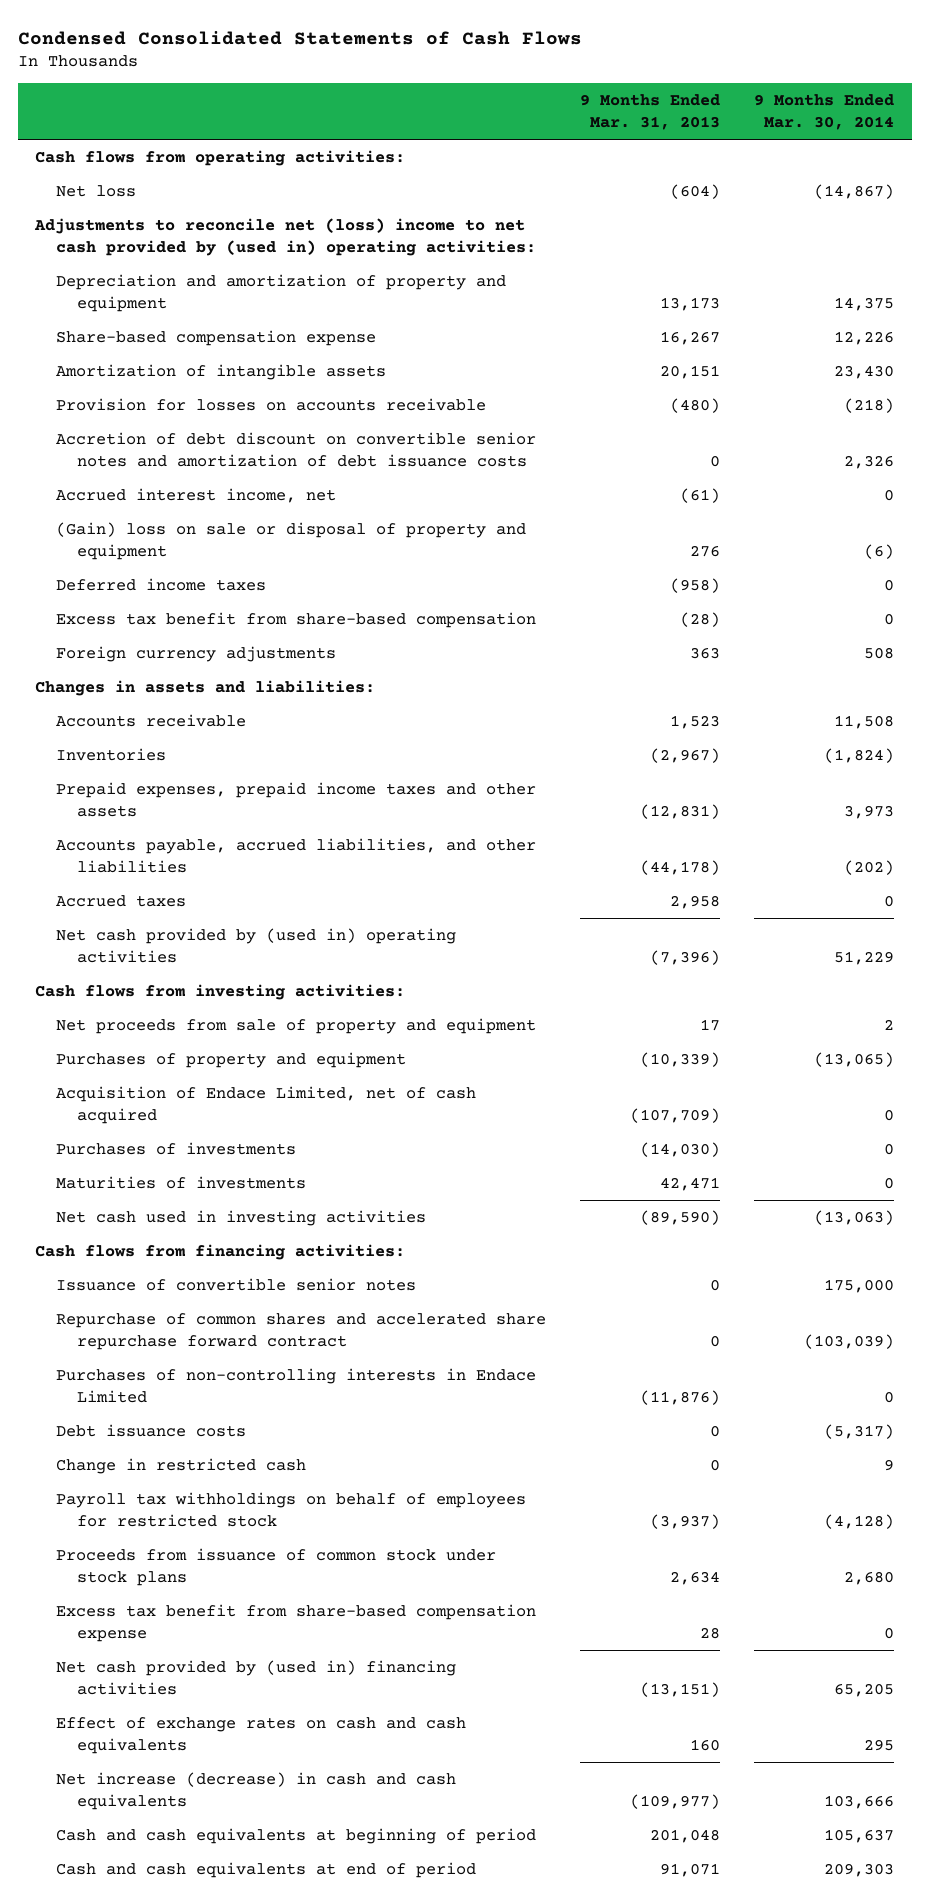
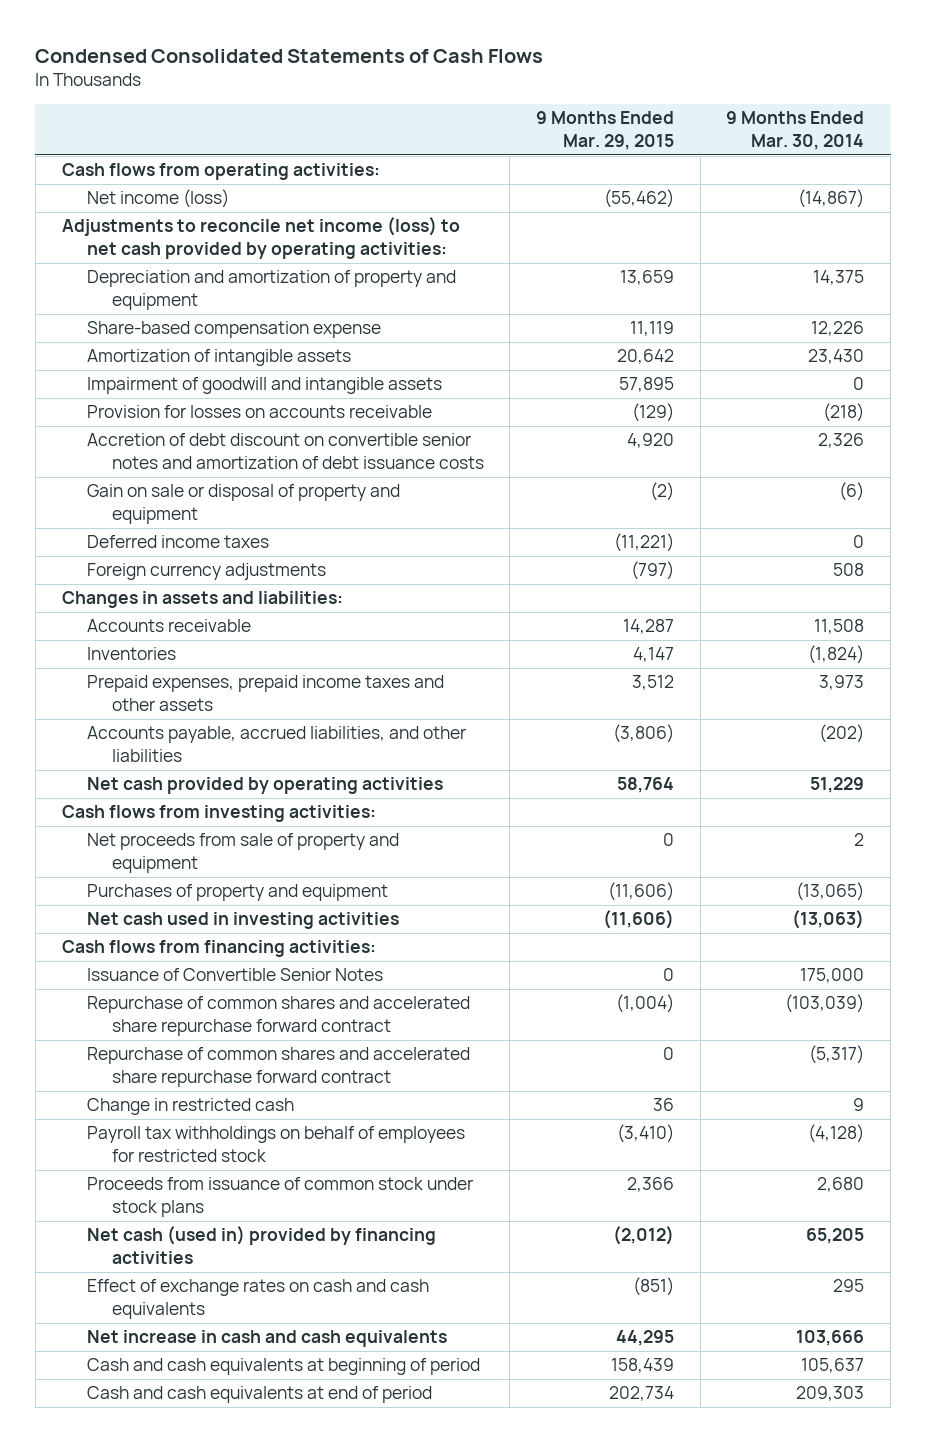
[580,94,721,130] 9 Months Ended Mar. 31, 2013 -> none
none -> [536,111,675,151] 9 Months Ended Mar. 29, 2015
[55,185,136,198] Net loss -> [86,189,229,209] Net income (loss)
[33,218,536,256] Adjustments to reconcile net (loss) income to net cash provided by (used in) operating activities: -> [61,217,460,260] Adjustments to reconcile net income (loss) to net cash provided by operating activities:
none -> [86,377,442,395] Impairment of goodwill and intangible assets
[55,488,336,504] Accrued interest income, net -> none
[55,522,526,560] (Gain) loss on sale or disposal of property and equipment -> [86,484,400,525] Gain on sale or disposal of property and equipment
[55,612,536,629] Excess tax benefit from share-based compensation -> none
[55,895,186,908] Accrued taxes -> none
[55,928,456,963] Net cash provided by (used in) operating activities -> [86,777,443,795] Net cash provided by operating activities
[55,1086,476,1124] Acquisition of Endace Limited, net of cash acquired -> none
[55,1142,296,1156] Purchases of investments -> none
[55,1176,306,1190] Maturities of investments -> none
[55,1278,416,1292] Issuance of convertible senior notes -> [86,968,383,982] Issuance of Convertible Senior Notes
[55,1368,536,1403] Purchases of non-controlling interests in Endace Limited -> none
[55,1424,246,1438] Debt issuance costs -> [86,1047,470,1088] Repurchase of common shares and accelerated share repurchase forward contract
[55,1604,536,1642] Excess tax benefit from share-based compensation expense -> none
[55,1660,456,1695] Net cash provided by (used in) financing activities -> [86,1226,436,1265] Net cash (used in) provided by financing activities
[55,1772,456,1810] Net increase (decrease) in cash and cash equivalents -> [86,1330,447,1348] Net increase in cash and cash equivalents

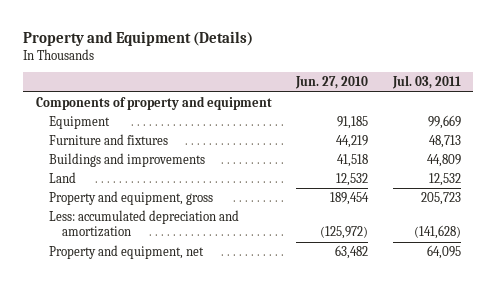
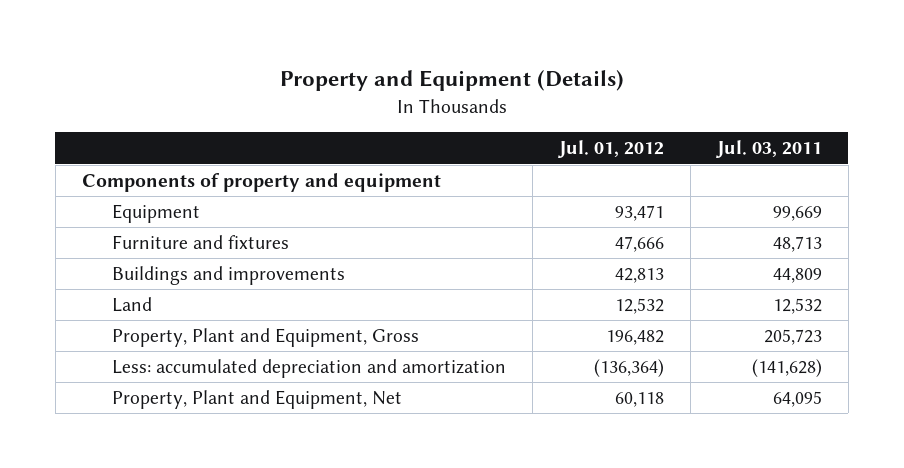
[295,76,369,90] Jun. 27, 2010 -> none
none -> [558,140,665,159] Jul. 01, 2012
[48,190,213,205] Property and equipment, gross -> [112,328,420,348] Property, Plant and Equipment, Gross
[48,244,204,259] Property and equipment, net -> [112,390,403,410] Property, Plant and Equipment, Net

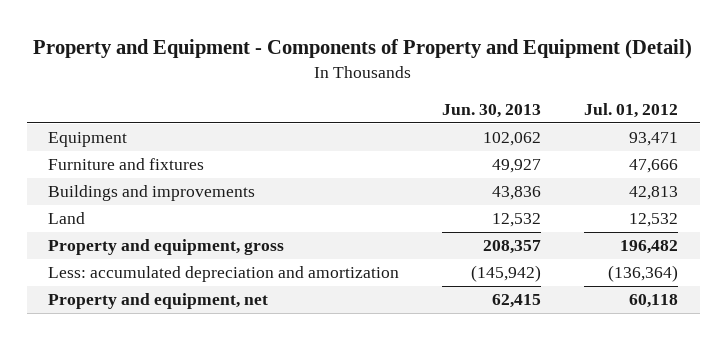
[279,70,624,92] Property and Equipment (Details) -> [33,39,693,60] Property and Equipment - Components of Property and Equipment (Detail)
[715,140,822,159] Jul. 03, 2011 -> none
none -> [442,103,542,118] Jun. 30, 2013
[81,173,441,193] Components of property and equipment -> none
[112,328,420,348] Property, Plant and Equipment, Gross -> [48,239,285,256] Property and equipment, gross
[112,390,403,410] Property, Plant and Equipment, Net -> [48,293,269,310] Property and equipment, net

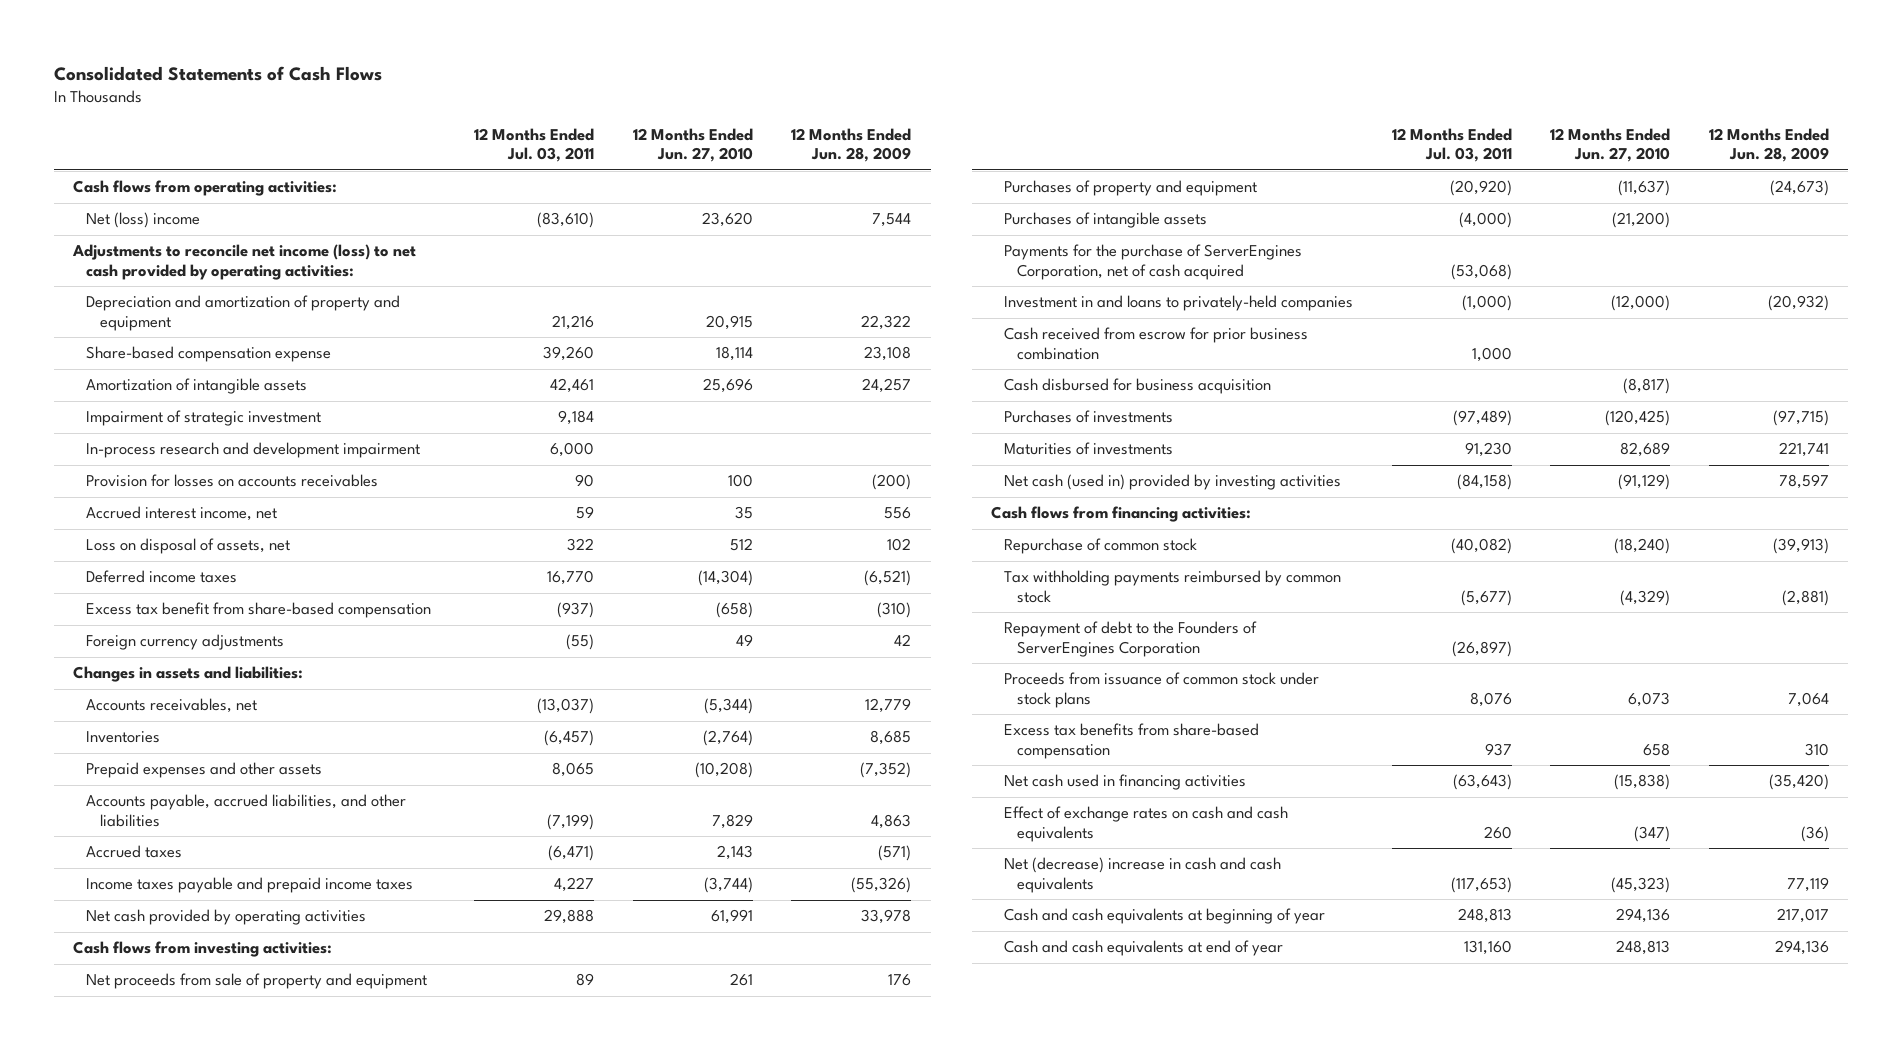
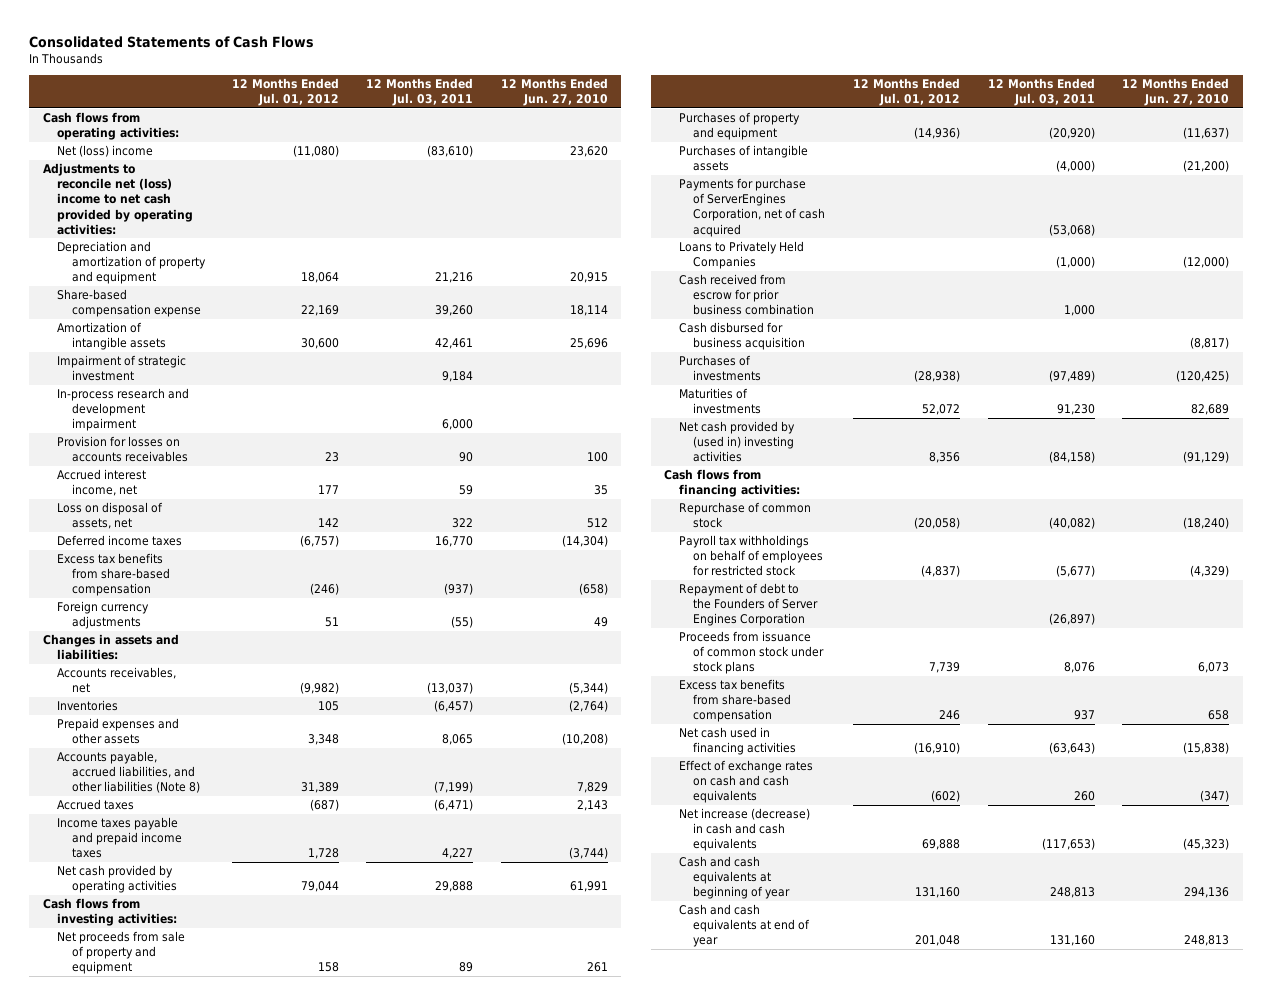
[791,127,912,163] 12 Months Ended Jun. 28, 2009 -> none
none -> [231,77,339,106] 12 Months Ended Jul. 01, 2012
[72,244,417,280] Adjustments to reconcile net income (loss) to net cash provided by operating activities: -> [42,163,194,235] Adjustments to reconcile net (loss) income to net cash provided by operating activities:
[86,602,432,619] Excess tax benefit from share-based compensation -> [57,553,170,597] Excess tax benefits from share-based compensation
[86,794,407,827] Accounts payable, accrued liabilities, and other liabilities -> [57,751,200,794] Accounts payable, accrued liabilities, and other liabilities (Note 8)
[1004,244,1303,280] Payments for the purchase of ServerEngines Corporation, net of cash acquired -> [678,178,825,237] Payments for purchase of ServerEngines Corporation, net of cash acquired
[1004,295,1354,312] Investment in and loans to privately-held companies -> [678,241,804,270] Loans to Privately Held Companies
[1004,474,1342,491] Net cash (used in) provided by investing activities -> [678,421,795,463] Net cash provided by (used in) investing activities
[1004,570,1342,603] Tax withholding payments reimbursed by common stock -> [678,535,823,577] Payroll tax withholdings on behalf of employees for restricted stock
[1004,621,1258,657] Repayment of debt to the Founders of ServerEngines Corporation -> [678,583,818,627] Repayment of debt to the Founders of Server Engines Corporation
[1004,857,1282,893] Net (decrease) increase in cash and cash equivalents -> [678,808,810,852] Net increase (decrease) in cash and cash equivalents

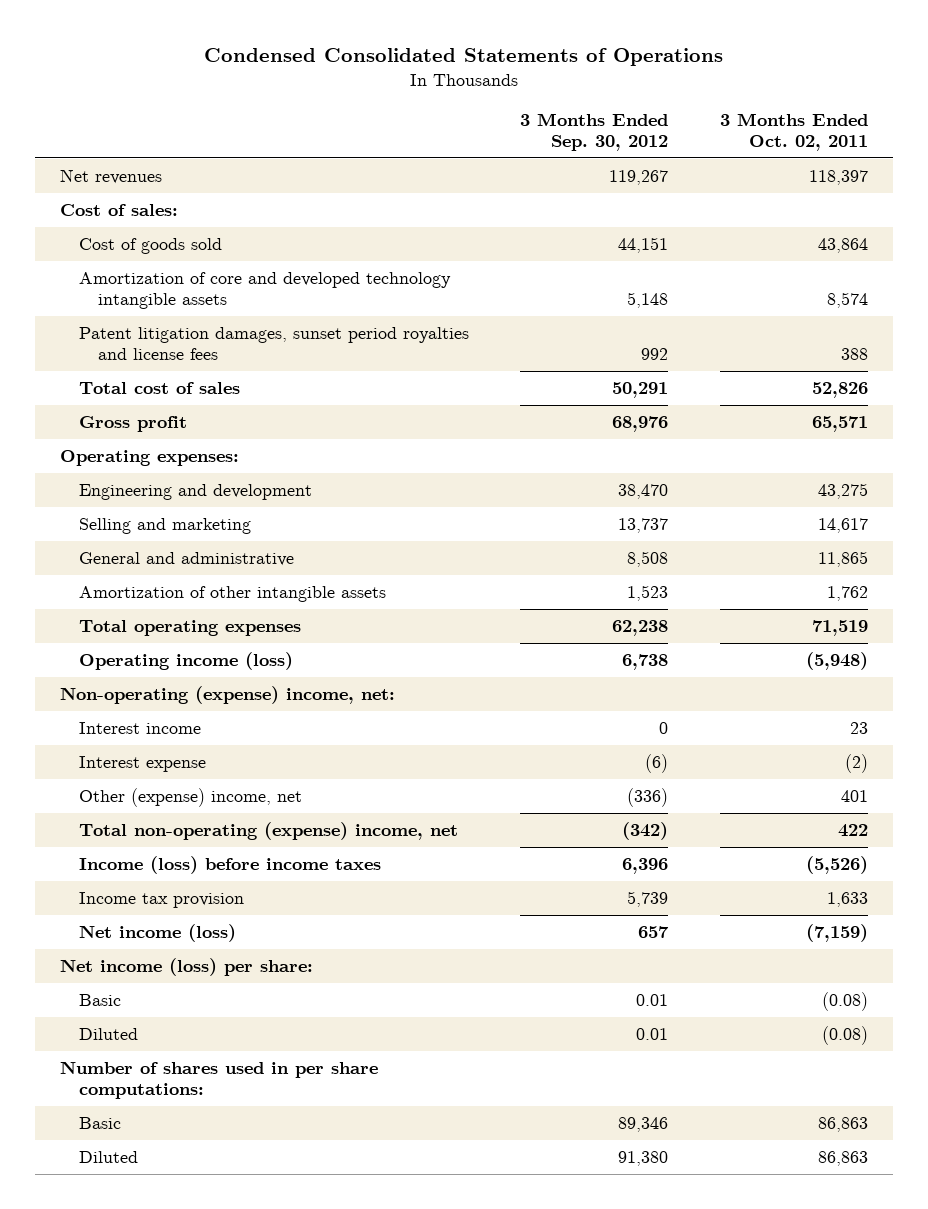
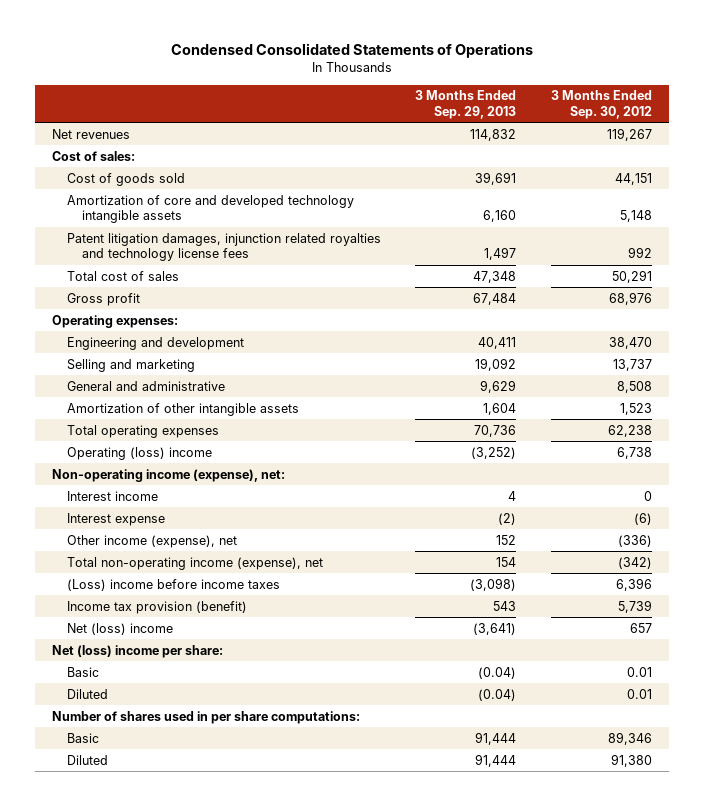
[719,113,868,151] 3 Months Ended Oct. 02, 2011 -> none
none -> [415,90,517,119] 3 Months Ended Sep. 29, 2013
[79,327,470,360] Patent litigation damages, sunset period royalties and license fees -> [67,232,382,262] Patent litigation damages, injunction related royalties and technology license fees
[79,652,294,671] Operating income (loss) -> [67,446,213,460] Operating (loss) income
[60,686,396,705] Non-operating (expense) income, net: -> [52,468,286,482] Non-operating income (expense), net:
[79,788,303,808] Other (expense) income, net -> [67,534,238,548] Other income (expense), net
[79,822,459,841] Total non-operating (expense) income, net -> [67,556,324,570] Total non-operating income (expense), net
[79,856,382,875] Income (loss) before income taxes -> [67,578,281,591] (Loss) income before income taxes
[79,892,245,909] Income tax provision -> [67,600,248,614] Income tax provision (benefit)
[79,924,237,943] Net income (loss) -> [67,622,174,635] Net (loss) income
[60,958,314,977] Net income (loss) per share: -> [52,644,224,658] Net (loss) income per share:

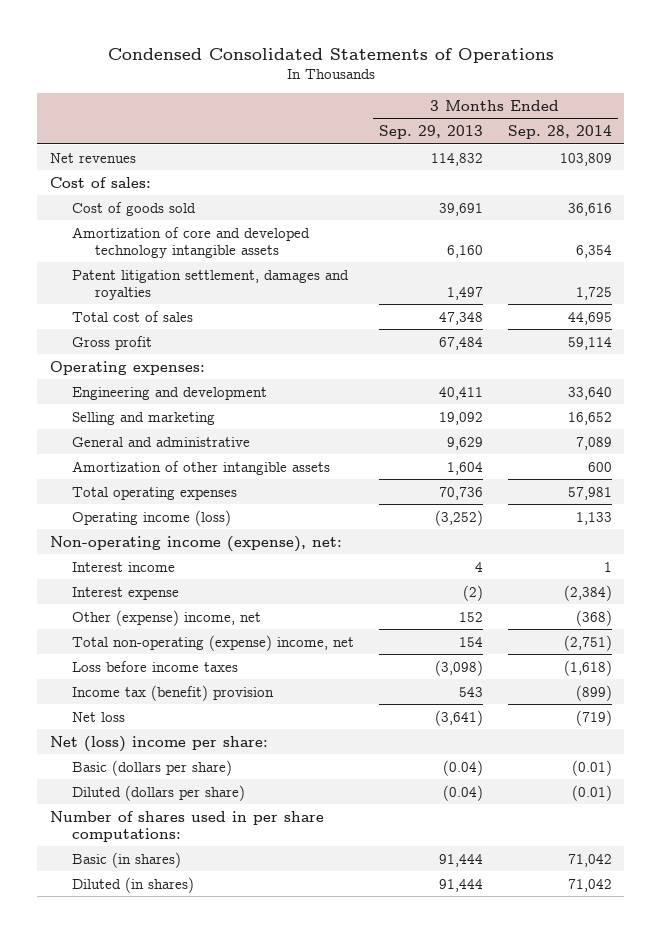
[550,90,652,119] 3 Months Ended Sep. 30, 2012 -> none
none -> [507,125,612,140] Sep. 28, 2014
[67,232,382,262] Patent litigation damages, injunction related royalties and technology license fees -> [72,269,350,300] Patent litigation settlement, damages and royalties
[67,446,213,460] Operating (loss) income -> [72,509,232,526] Operating income (loss)
[67,534,238,548] Other income (expense), net -> [72,609,262,626] Other (expense) income, net
[67,556,324,570] Total non-operating income (expense), net -> [72,634,355,651] Total non-operating (expense) income, net
[67,578,281,591] (Loss) income before income taxes -> [72,660,239,672] Loss before income taxes
[67,600,248,614] Income tax provision (benefit) -> [72,684,275,701] Income tax (benefit) provision
[67,622,174,635] Net (loss) income -> [72,711,126,722] Net loss
[67,666,100,677] Basic -> [72,759,233,776] Basic (dollars per share)
[67,688,109,699] Diluted -> [72,784,246,801] Diluted (dollars per share)
[67,732,100,743] Basic -> [72,851,182,868] Basic (in shares)
[67,754,109,765] Diluted -> [72,876,195,893] Diluted (in shares)

